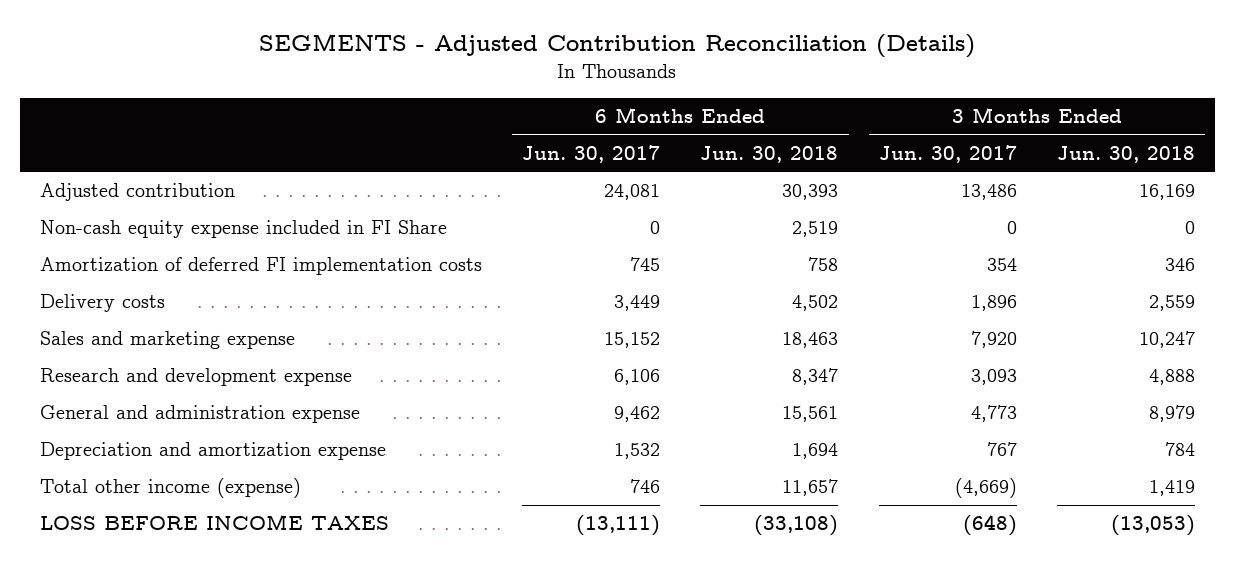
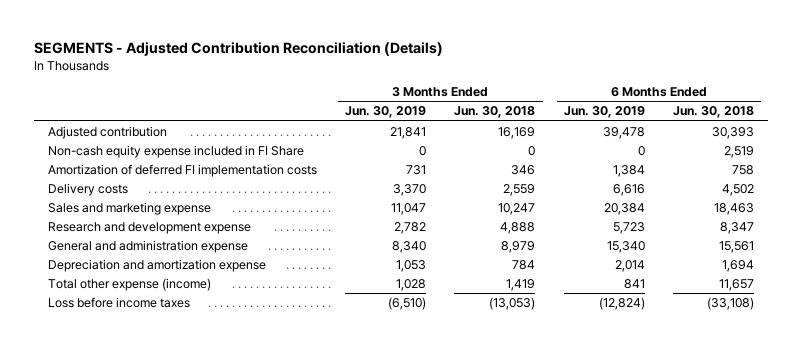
[522,144,661,163] Jun. 30, 2017 -> none
[878,144,1017,163] Jun. 30, 2017 -> none
none -> [345,106,427,119] Jun. 30, 2019
none -> [563,106,645,119] Jun. 30, 2019
[40,478,302,499] Total other income (expense) -> [47,277,211,291] Total other expense (income)
[40,514,390,531] LOSS BEFORE INCOME TAXES -> [47,296,190,308] Loss before income taxes

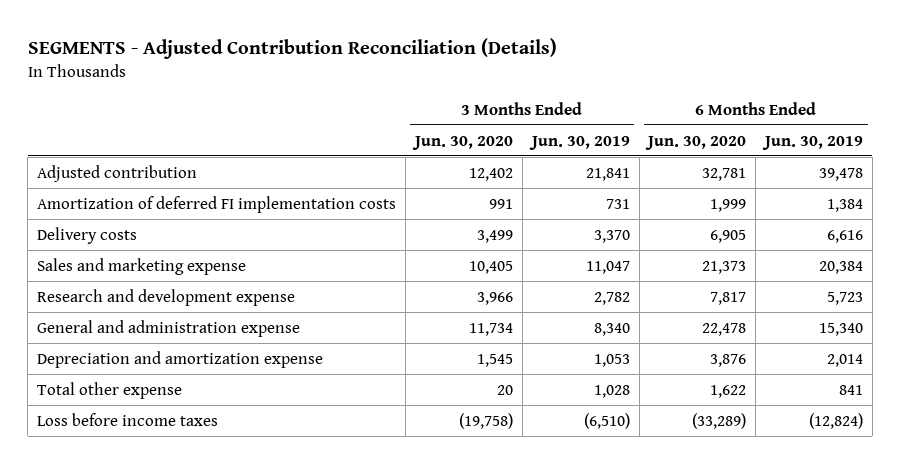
[454,106,536,119] Jun. 30, 2018 -> none
[673,106,755,119] Jun. 30, 2018 -> none
none -> [411,135,513,150] Jun. 30, 2020
none -> [645,135,747,150] Jun. 30, 2020
[47,144,304,158] Non-cash equity expense included in FI Share -> none
[47,277,211,291] Total other expense (income) -> [37,381,183,399] Total other expense

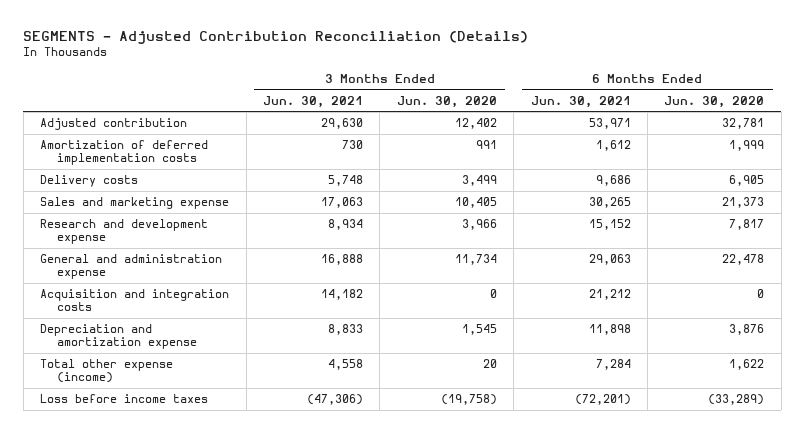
[528,135,630,150] Jun. 30, 2019 -> none
[762,135,864,150] Jun. 30, 2019 -> none
none -> [262,95,363,108] Jun. 30, 2021
none -> [530,95,631,108] Jun. 30, 2021
[37,195,397,213] Amortization of deferred FI implementation costs -> [40,140,209,166] Amortization of deferred implementation costs
none -> [40,289,230,312] Acquisition and integration costs
[37,381,183,399] Total other expense -> [40,359,174,384] Total other expense (income)

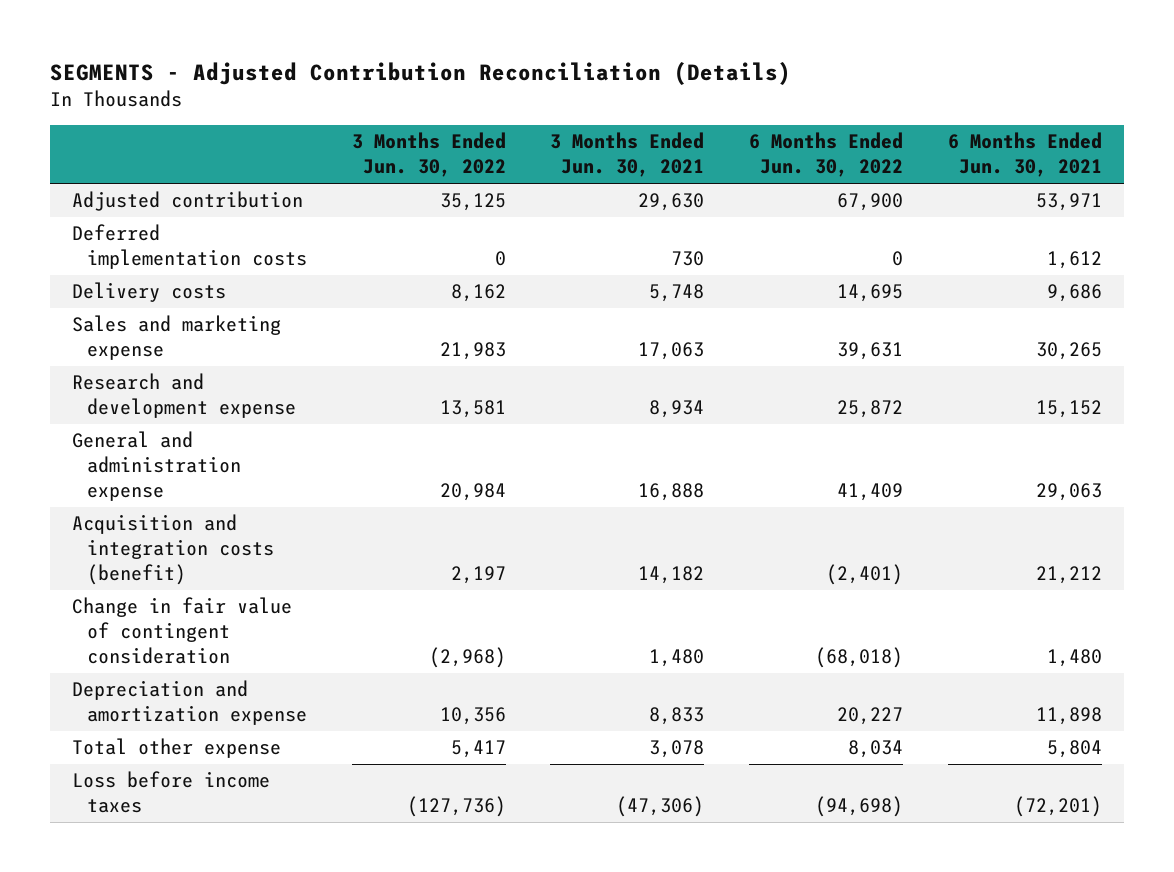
[396,95,497,108] Jun. 30, 2020 -> none
[664,95,765,108] Jun. 30, 2020 -> none
none -> [351,132,506,178] 3 Months Ended Jun. 30, 2022
none -> [749,132,904,178] 6 Months Ended Jun. 30, 2022
[40,140,209,166] Amortization of deferred implementation costs -> [72,224,308,270] Deferred implementation costs
[40,289,230,312] Acquisition and integration costs -> [72,514,275,586] Acquisition and integration costs (benefit)
none -> [72,597,293,665] Change in fair value of contingent consideration
[40,359,174,384] Total other expense (income) -> [72,738,282,759] Total other expense
[327,359,363,371] 4,558 -> [649,740,705,759] 3,078
[595,359,631,371] 7,284 -> [1046,740,1102,759] 5,804

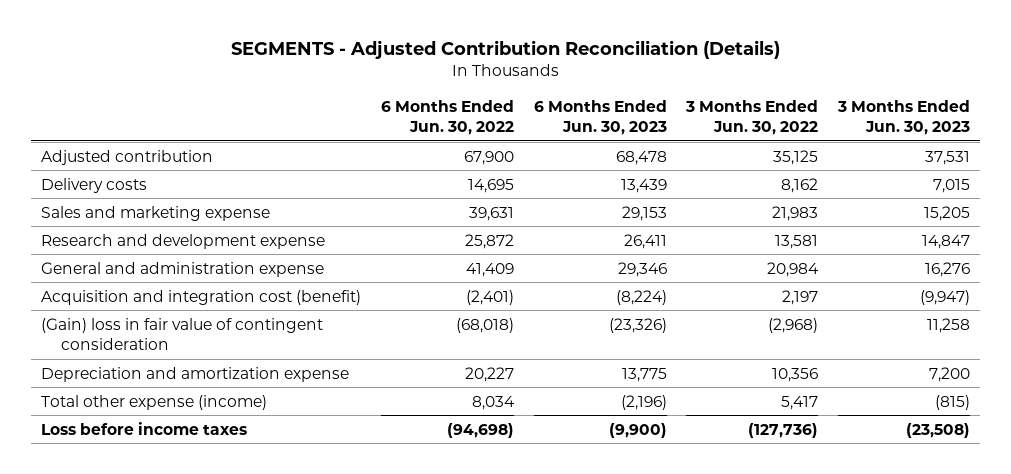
[550,132,705,178] 3 Months Ended Jun. 30, 2021 -> none
[947,132,1102,178] 6 Months Ended Jun. 30, 2021 -> none
none -> [533,99,667,135] 6 Months Ended Jun. 30, 2023
none -> [837,99,971,135] 3 Months Ended Jun. 30, 2023
[72,224,308,270] Deferred implementation costs -> none
[72,514,275,586] Acquisition and integration costs (benefit) -> [40,289,361,305] Acquisition and integration cost (benefit)
[72,597,293,665] Change in fair value of contingent consideration -> [40,317,323,350] (Gain) loss in fair value of contingent consideration
[72,738,282,759] Total other expense -> [40,394,267,410] Total other expense (income)

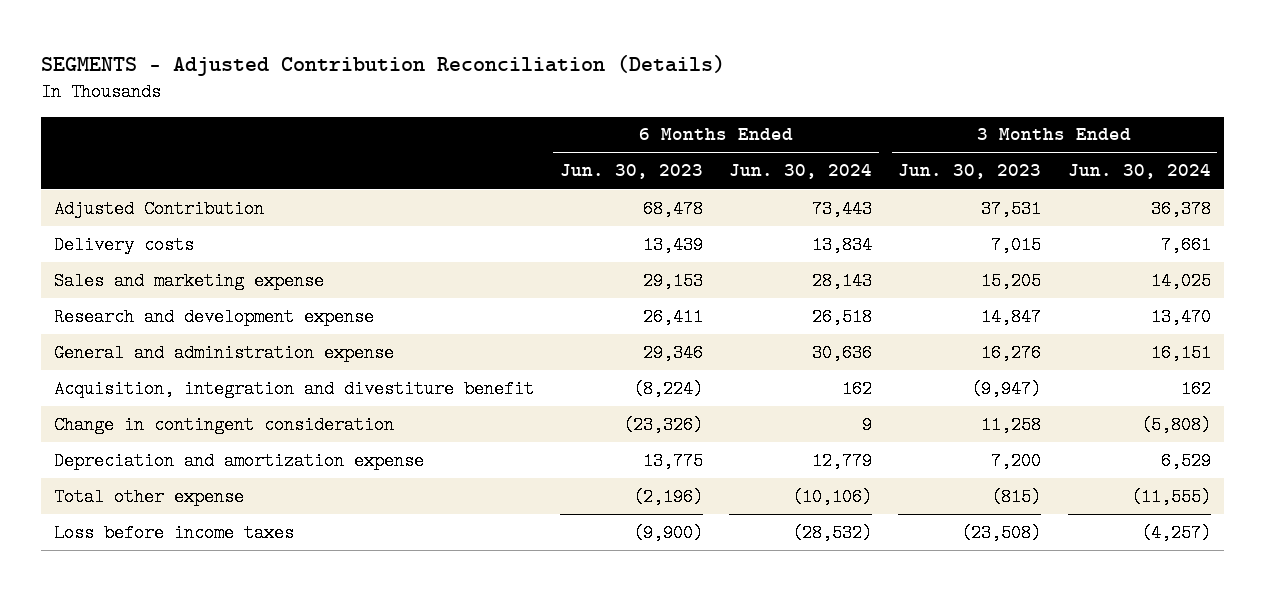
[380,99,514,135] 6 Months Ended Jun. 30, 2022 -> none
[685,99,819,135] 3 Months Ended Jun. 30, 2022 -> none
none -> [729,164,873,180] Jun. 30, 2024
none -> [1067,164,1211,180] Jun. 30, 2024
[40,149,213,165] Adjusted contribution -> [53,199,264,218] Adjusted Contribution
[40,289,361,305] Acquisition and integration cost (benefit) -> [53,379,534,398] Acquisition, integration and divestiture benefit
[40,317,323,350] (Gain) loss in fair value of contingent consideration -> [53,415,394,434] Change in contingent consideration
[40,394,267,410] Total other expense (income) -> [53,487,244,506] Total other expense

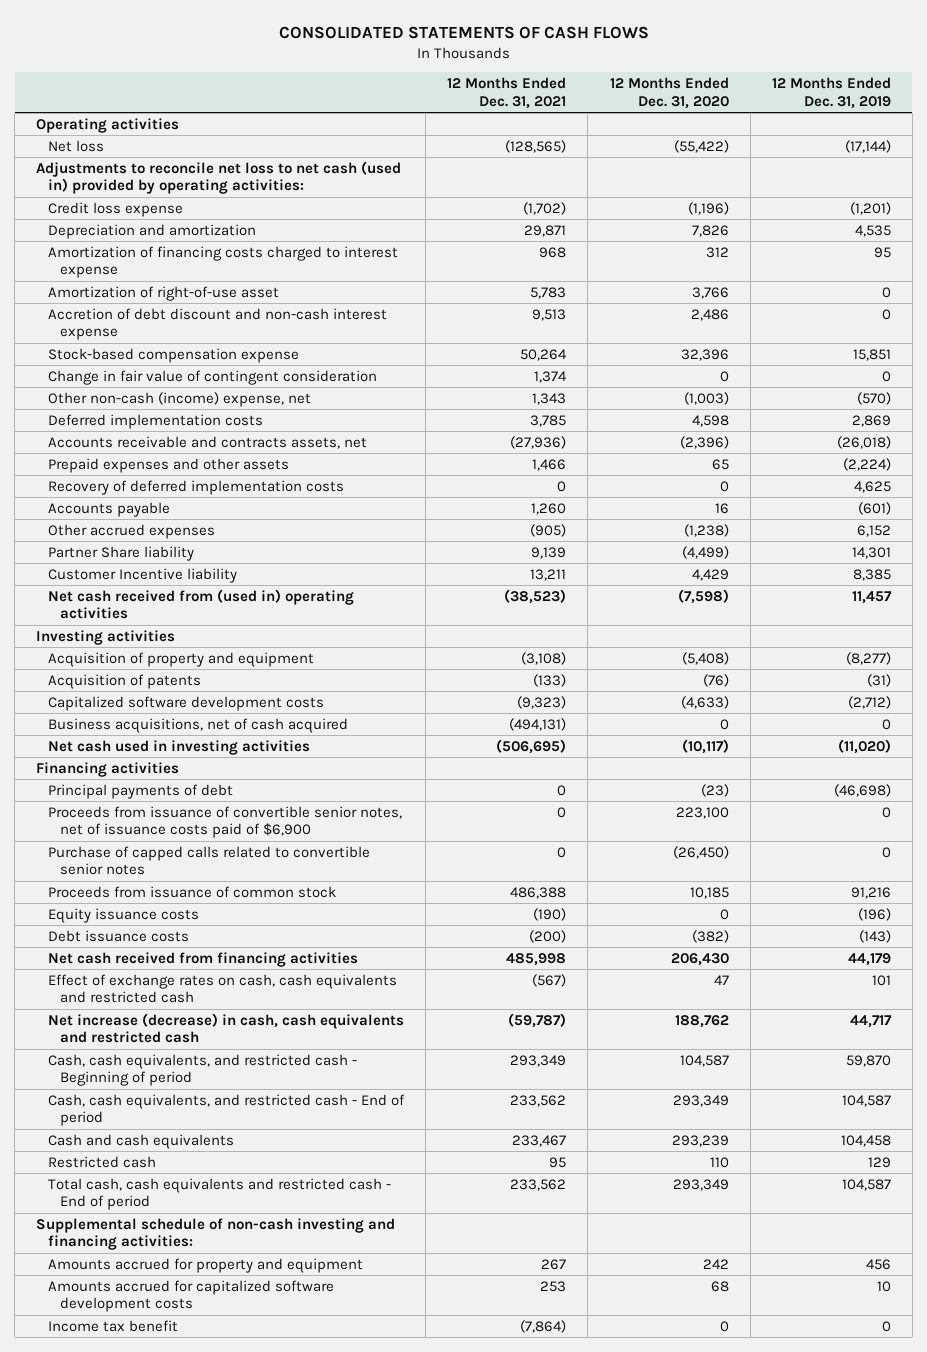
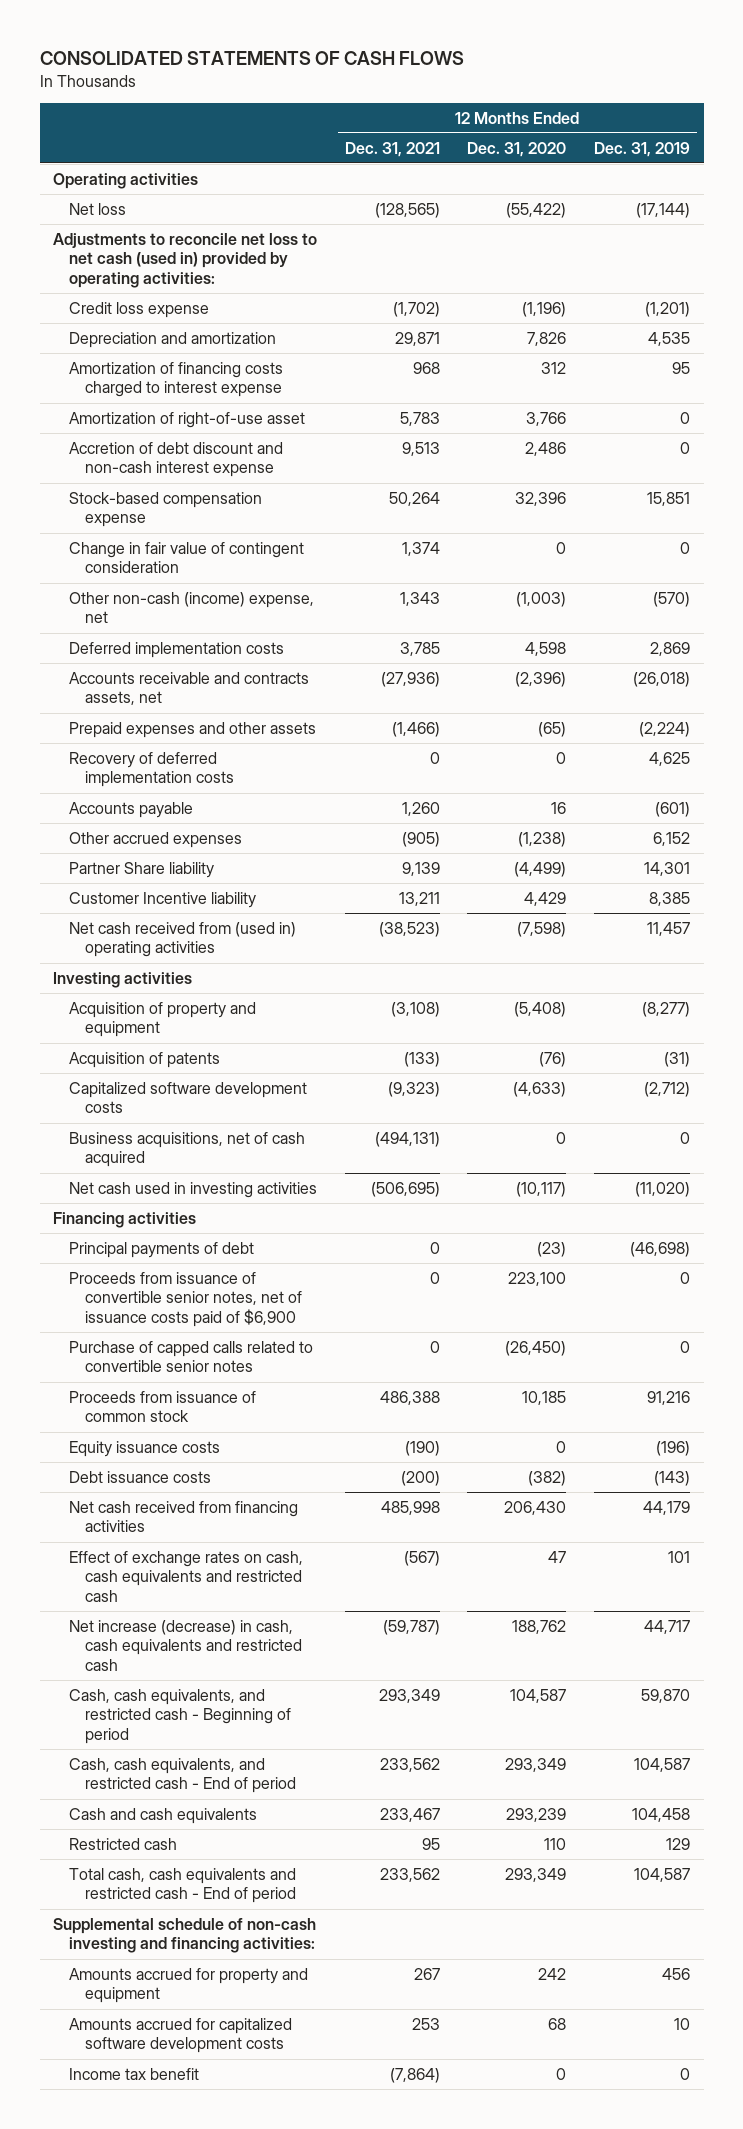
[532,458,567,471] 1,466 -> [391,721,440,737] (1,466)
[711,458,729,470] 65 -> [538,721,567,737] (65)

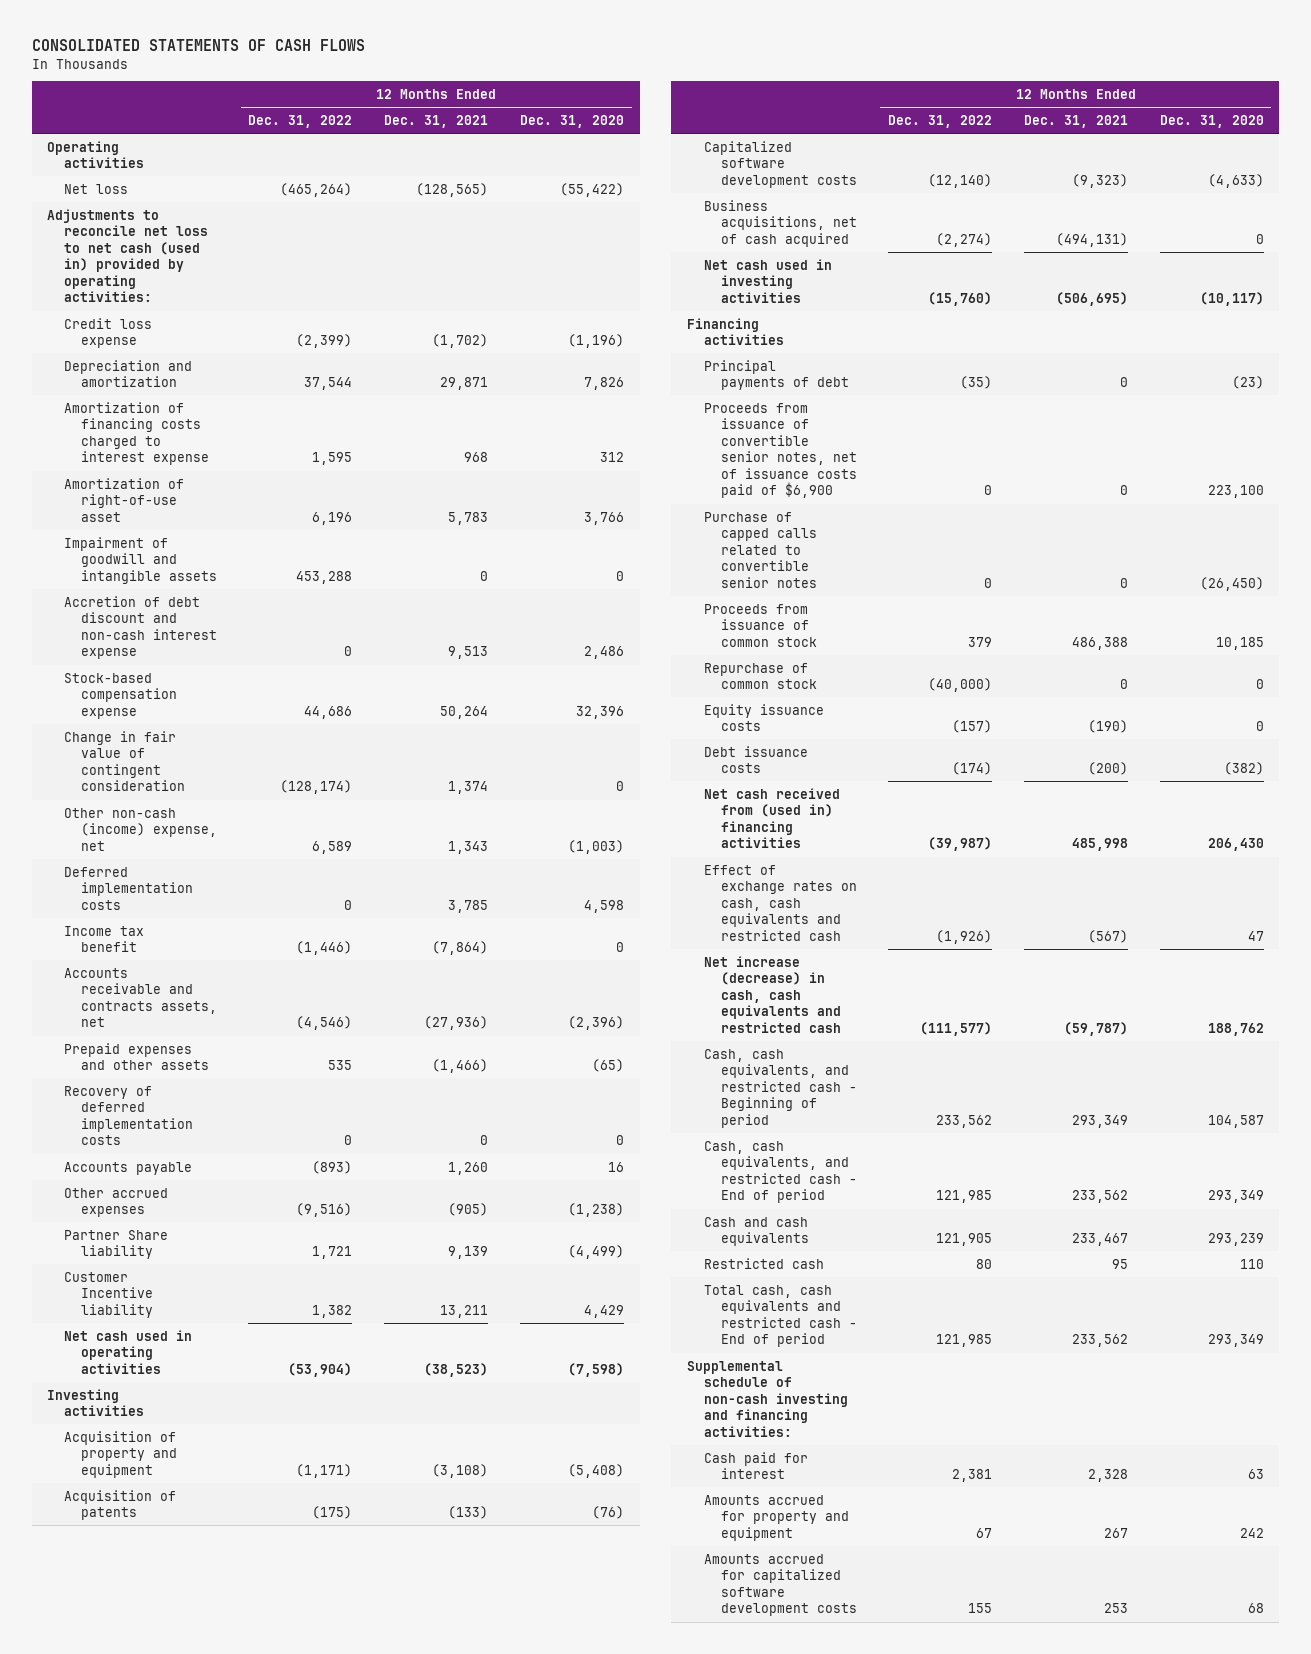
[594,141,691,157] Dec. 31, 2019 -> none
none -> [248,115,353,129] Dec. 31, 2022
none -> [64,536,217,584] Impairment of goodwill and intangible assets
[69,2067,200,2080] Income tax benefit -> [64,925,145,953] Income tax benefit
[69,921,297,958] Net cash received from (used in) operating activities -> [64,1329,193,1374] Net cash used in operating activities
none -> [703,662,817,690] Repurchase of common stock
[69,1500,299,1533] Net cash received from financing activities -> [703,787,840,849] Net cash received from (used in) financing activities
none -> [703,1451,808,1480] Cash paid for interest

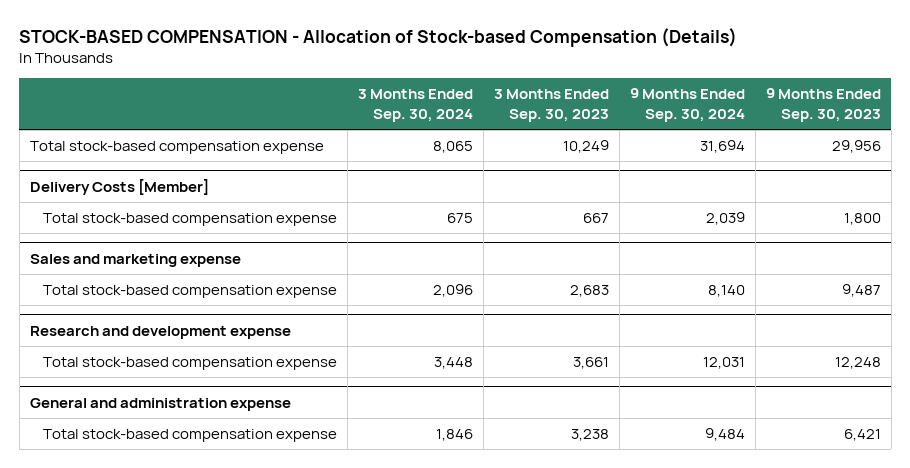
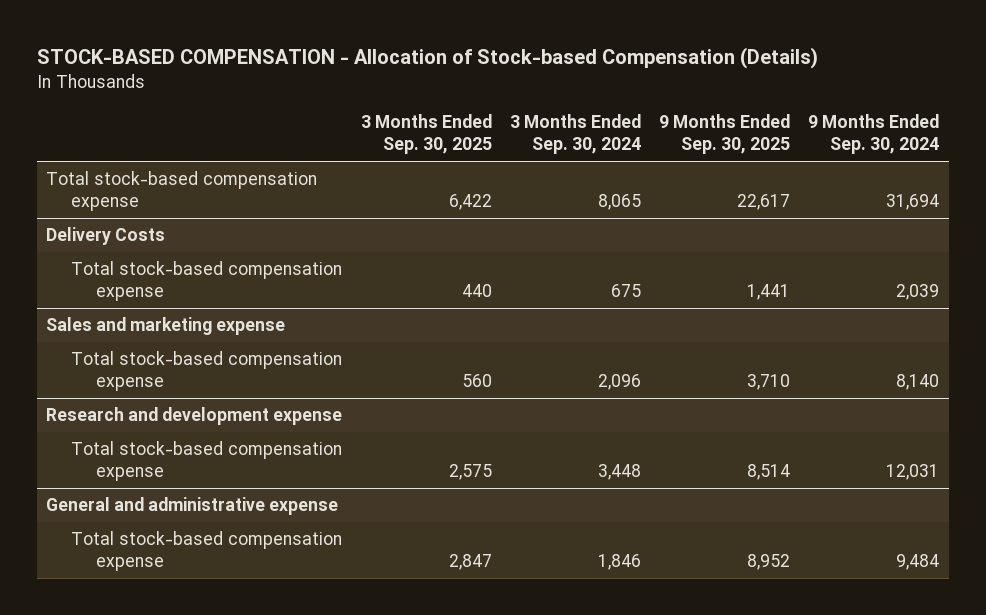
[493,89,609,123] 3 Months Ended Sep. 30, 2023 -> none
[765,88,881,123] 9 Months Ended Sep. 30, 2023 -> none
none -> [360,114,492,155] 3 Months Ended Sep. 30, 2025
none -> [659,114,791,155] 9 Months Ended Sep. 30, 2025
[29,179,209,196] Delivery Costs [Member] -> [46,227,166,246] Delivery Costs
[29,398,291,412] General and administration expense -> [46,497,339,516] General and administrative expense

